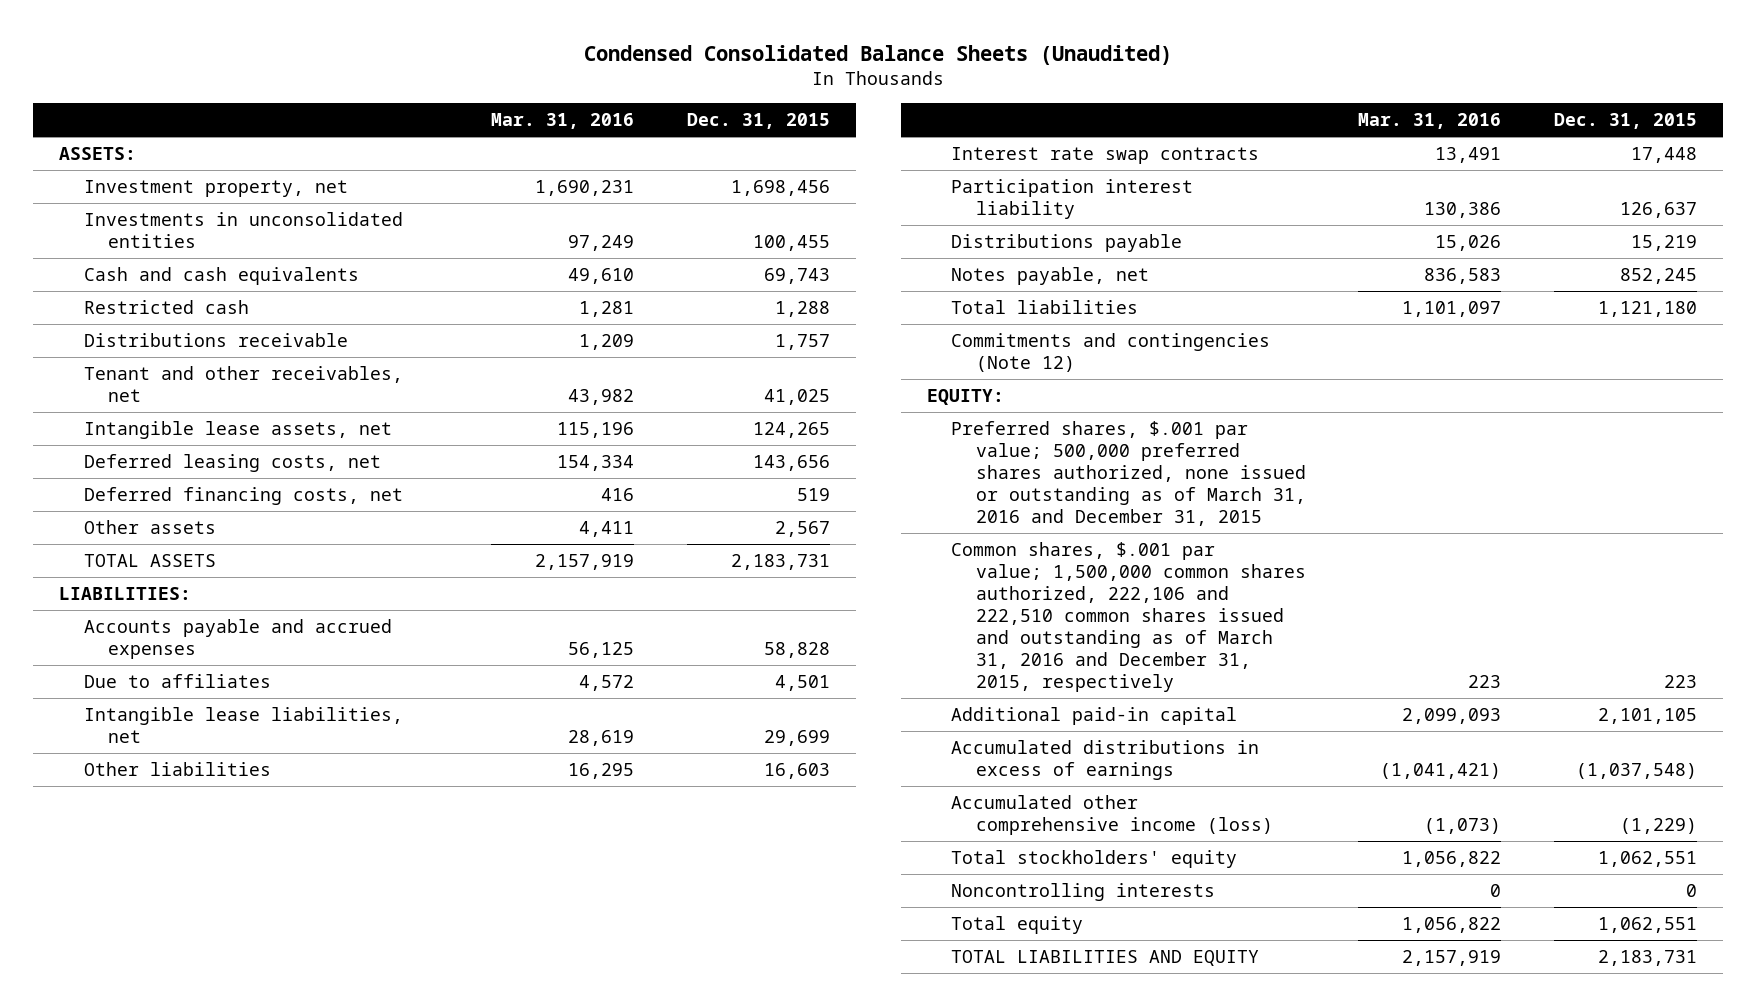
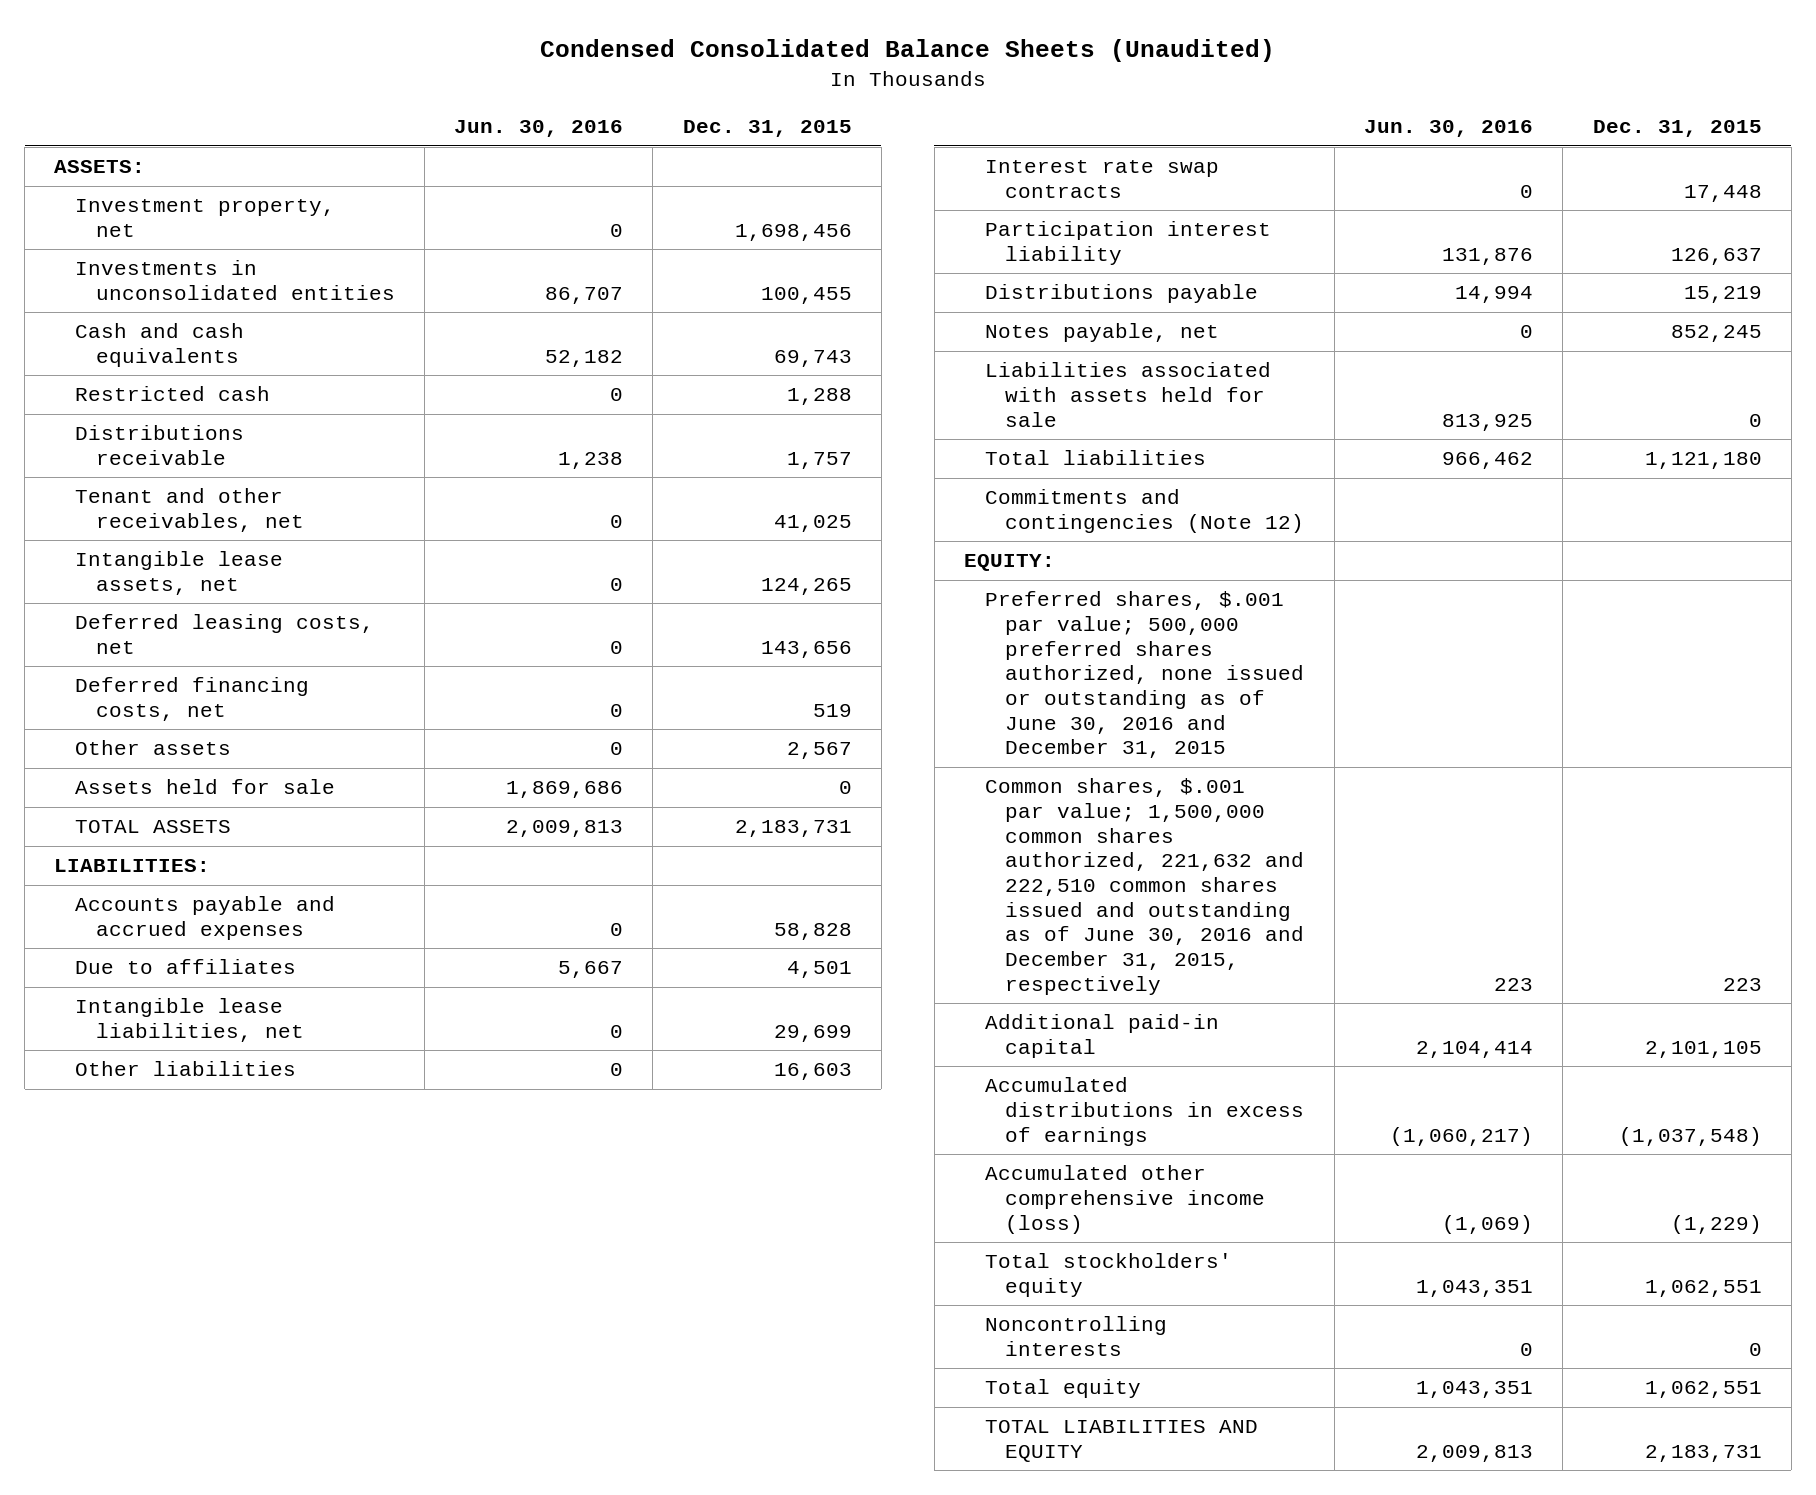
[490,112,634,129] Mar. 31, 2016 -> none
none -> [454,120,624,138] Jun. 30, 2016
none -> [74,779,335,795] Assets held for sale
none -> [984,362,1271,427] Liabilities associated with assets held for sale
[951,421,1306,527] Preferred shares, $.001 par value; 500,000 preferred shares authorized, none issued or outstanding as of March 31, 2016 and December 31, 2015 -> [984,591,1305,759] Preferred shares, $.001 par value; 500,000 preferred shares authorized, none issued or outstanding as of June 30, 2016 and December 31, 2015
[951,542,1306,693] Common shares, $.001 par value; 1,500,000 common shares authorized, 222,106 and 222,510 common shares issued and outstanding as of March 31, 2016 and December 31, 2015, respectively -> [984,778,1305,995] Common shares, $.001 par value; 1,500,000 common shares authorized, 221,632 and 222,510 common shares issued and outstanding as of June 30, 2016 and December 31, 2015, respectively

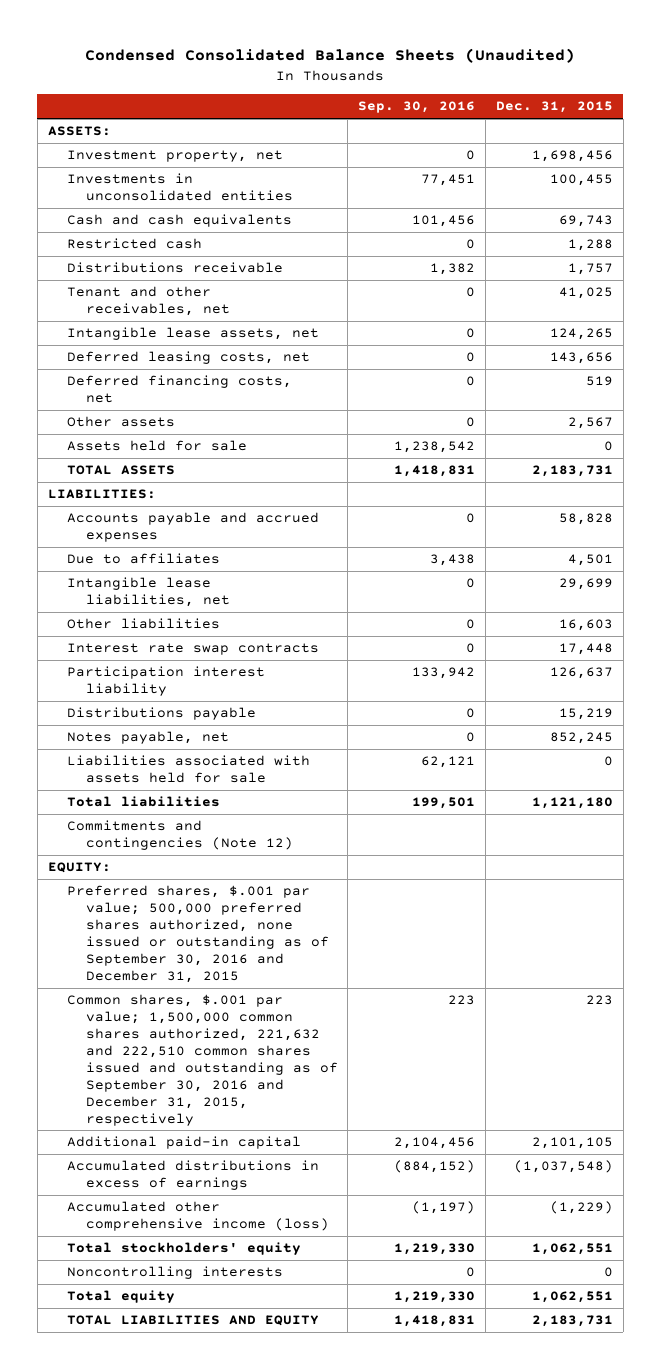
[454,120,624,138] Jun. 30, 2016 -> none
none -> [358,101,476,114] Sep. 30, 2016
[984,591,1305,759] Preferred shares, $.001 par value; 500,000 preferred shares authorized, none issued or outstanding as of June 30, 2016 and December 31, 2015 -> [66,885,329,983] Preferred shares, $.001 par value; 500,000 preferred shares authorized, none issued or outstanding as of September 30, 2016 and December 31, 2015
[984,778,1305,995] Common shares, $.001 par value; 1,500,000 common shares authorized, 221,632 and 222,510 common shares issued and outstanding as of June 30, 2016 and December 31, 2015, respectively -> [66,994,338,1126] Common shares, $.001 par value; 1,500,000 common shares authorized, 221,632 and 222,510 common shares issued and outstanding as of September 30, 2016 and December 31, 2015, respectively

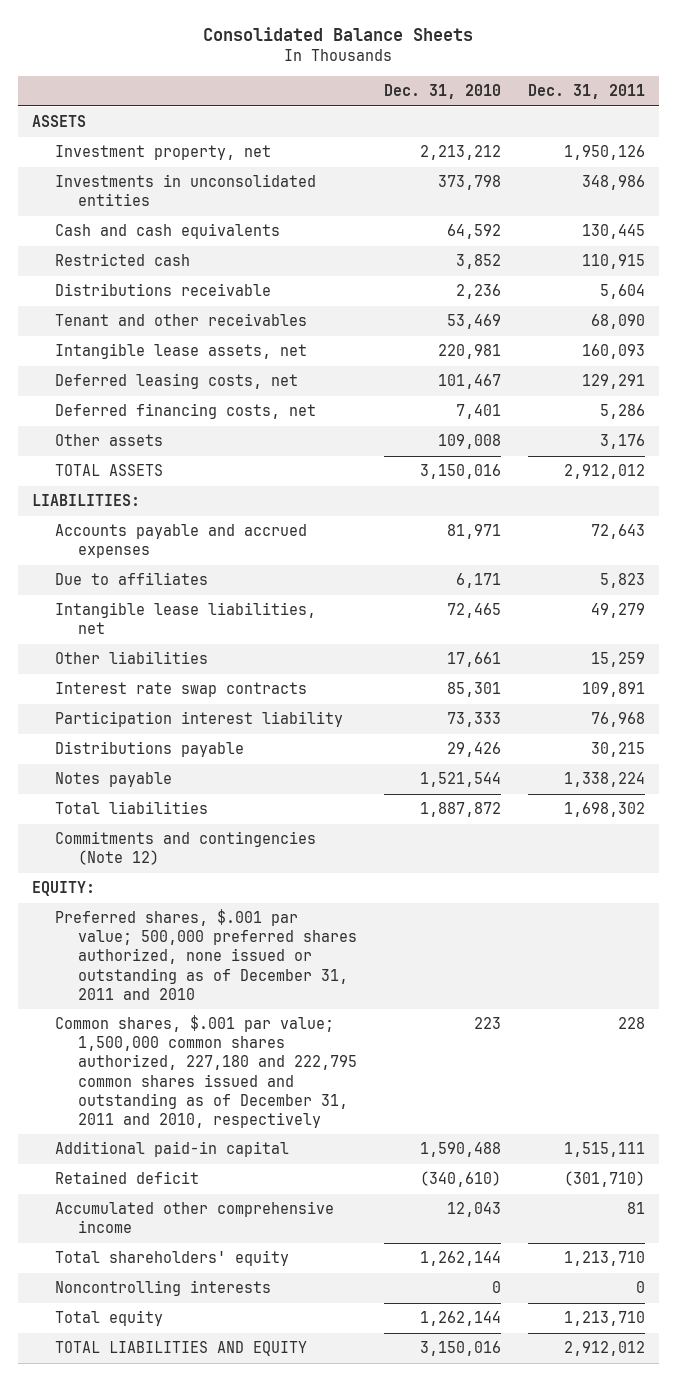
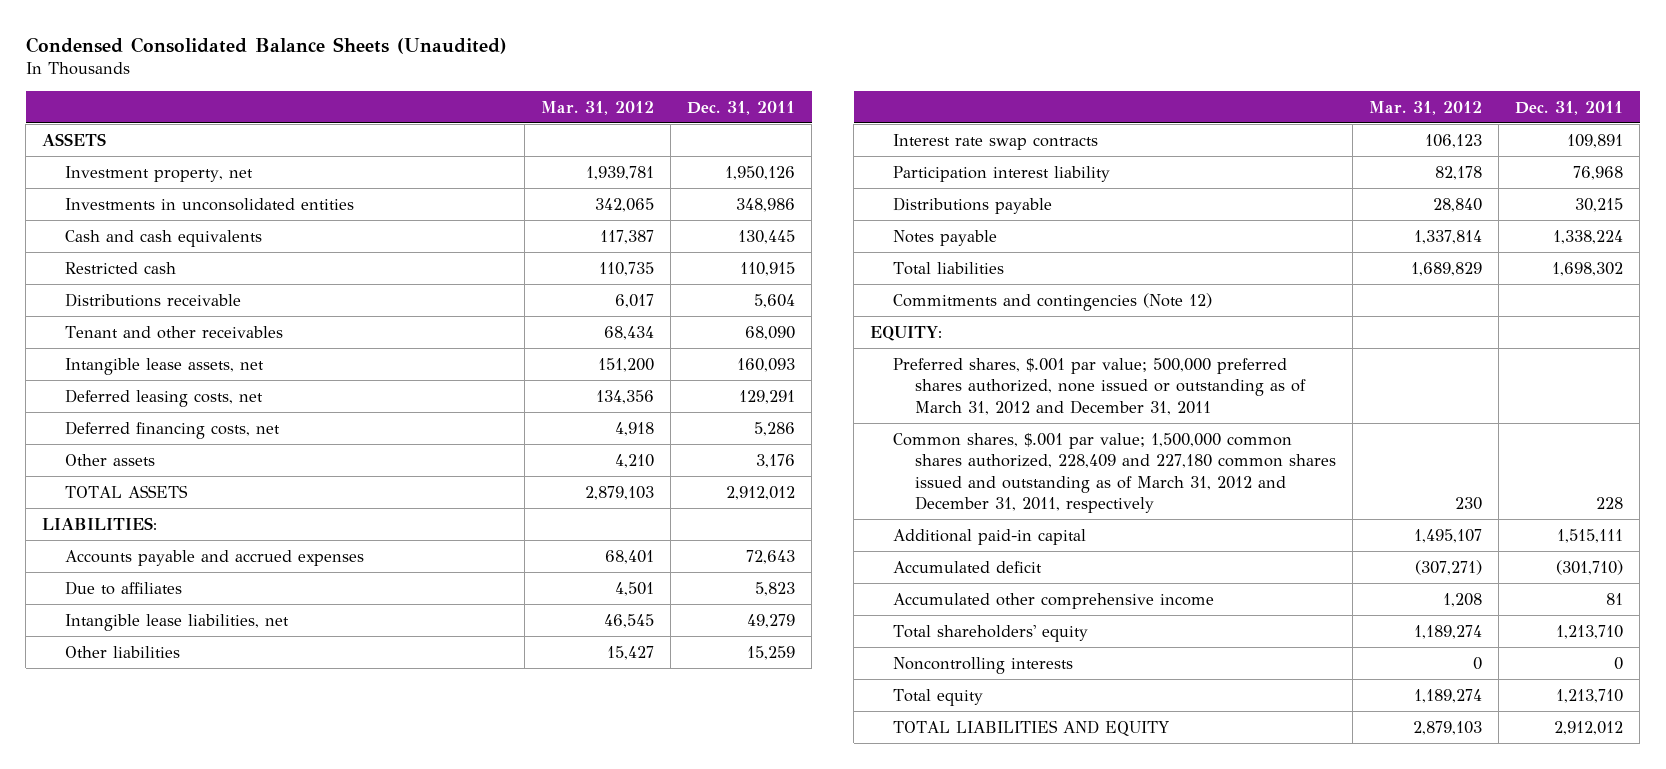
[203,27,474,42] Consolidated Balance Sheets -> [25,36,507,54] Condensed Consolidated Balance Sheets (Unaudited)
[383,84,501,100] Dec. 31, 2010 -> none
none -> [541,100,655,115] Mar. 31, 2012
[54,909,357,1000] Preferred shares, $.001 par value; 500,000 preferred shares authorized, none issued or outstanding as of December 31, 2011 and 2010 -> [892,357,1307,415] Preferred shares, $.001 par value; 500,000 preferred shares authorized, none issued or outstanding as of March 31, 2012 and December 31, 2011
[54,1015,357,1128] Common shares, $.001 par value; 1,500,000 common shares authorized, 227,180 and 222,795 common shares issued and outstanding as of December 31, 2011 and 2010, respectively -> [892,432,1337,514] Common shares, $.001 par value; 1,500,000 common shares authorized, 228,409 and 227,180 common shares issued and outstanding as of March 31, 2012 and December 31, 2011, respectively
[54,1171,199,1185] Retained deficit -> [892,560,1042,573] Accumulated deficit

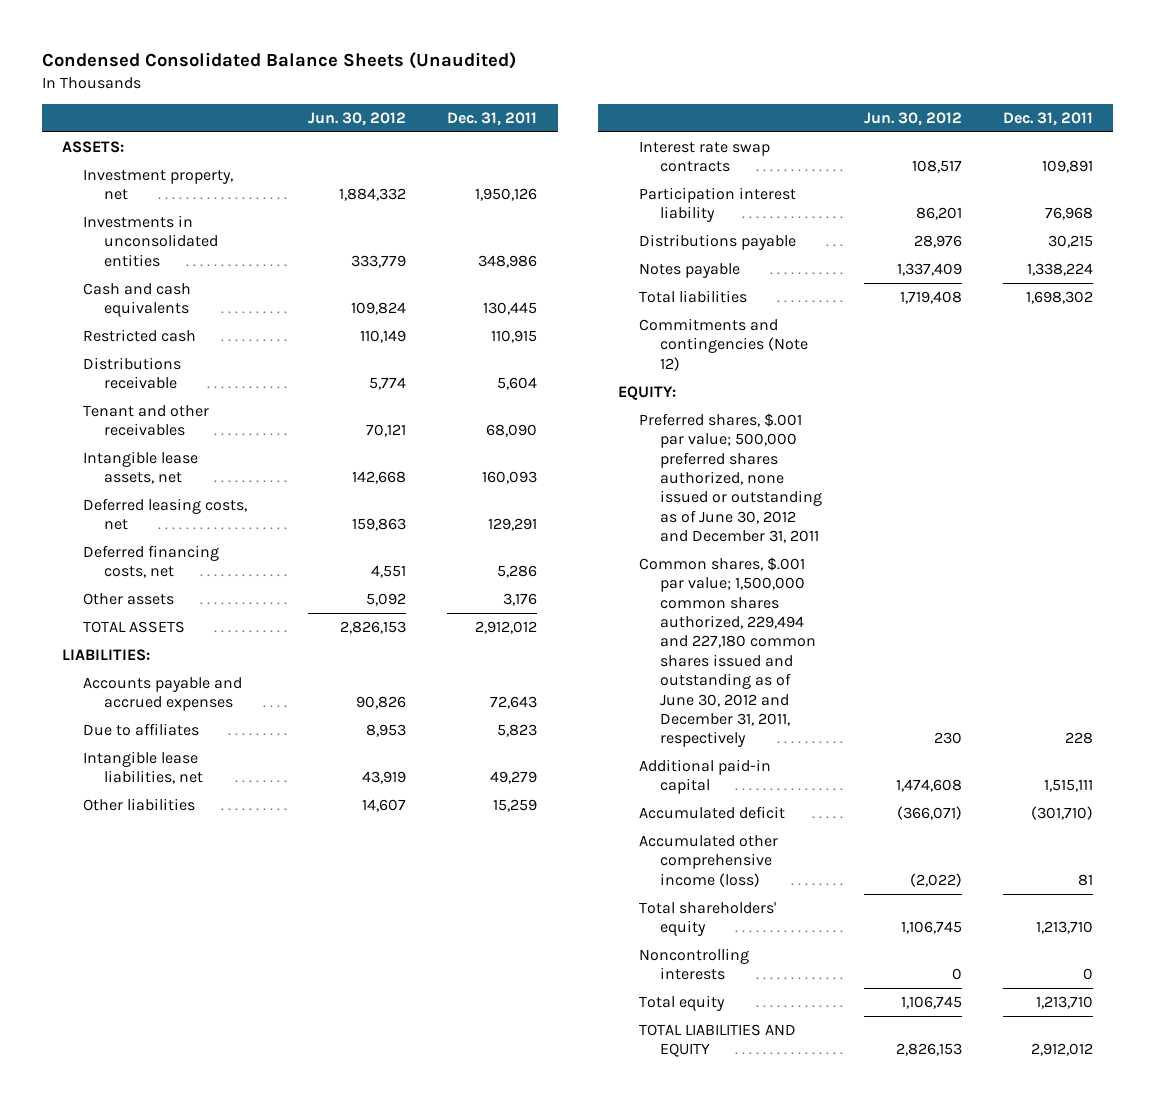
[541,100,655,115] Mar. 31, 2012 -> none
none -> [307,111,406,126] Jun. 30, 2012
[42,132,107,146] ASSETS -> [62,140,125,153] ASSETS:
[892,357,1307,415] Preferred shares, $.001 par value; 500,000 preferred shares authorized, none issued or outstanding as of March 31, 2012 and December 31, 2011 -> [639,412,823,544] Preferred shares, $.001 par value; 500,000 preferred shares authorized, none issued or outstanding as of June 30, 2012 and December 31, 2011
[892,432,1337,514] Common shares, $.001 par value; 1,500,000 common shares authorized, 228,409 and 227,180 common shares issued and outstanding as of March 31, 2012 and December 31, 2011, respectively -> [639,556,817,748] Common shares, $.001 par value; 1,500,000 common shares authorized, 229,494 and 227,180 common shares issued and outstanding as of June 30, 2012 and December 31, 2011, respectively
[892,592,1214,609] Accumulated other comprehensive income -> [639,834,779,887] Accumulated other comprehensive income (loss)

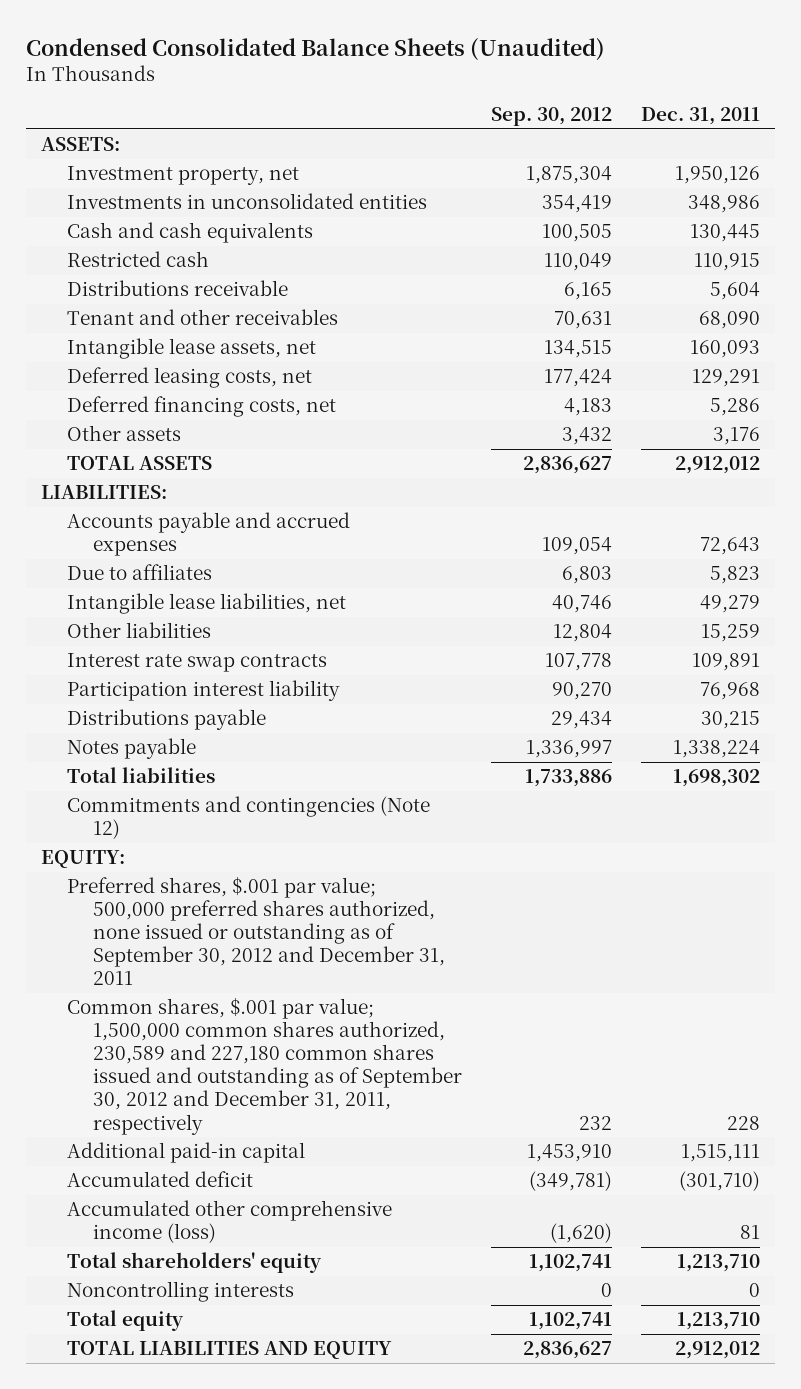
[307,111,406,126] Jun. 30, 2012 -> none
none -> [490,107,612,127] Sep. 30, 2012
[639,412,823,544] Preferred shares, $.001 par value; 500,000 preferred shares authorized, none issued or outstanding as of June 30, 2012 and December 31, 2011 -> [66,877,445,986] Preferred shares, $.001 par value; 500,000 preferred shares authorized, none issued or outstanding as of September 30, 2012 and December 31, 2011
[639,556,817,748] Common shares, $.001 par value; 1,500,000 common shares authorized, 229,494 and 227,180 common shares issued and outstanding as of June 30, 2012 and December 31, 2011, respectively -> [66,998,462,1135] Common shares, $.001 par value; 1,500,000 common shares authorized, 230,589 and 227,180 common shares issued and outstanding as of September 30, 2012 and December 31, 2011, respectively

